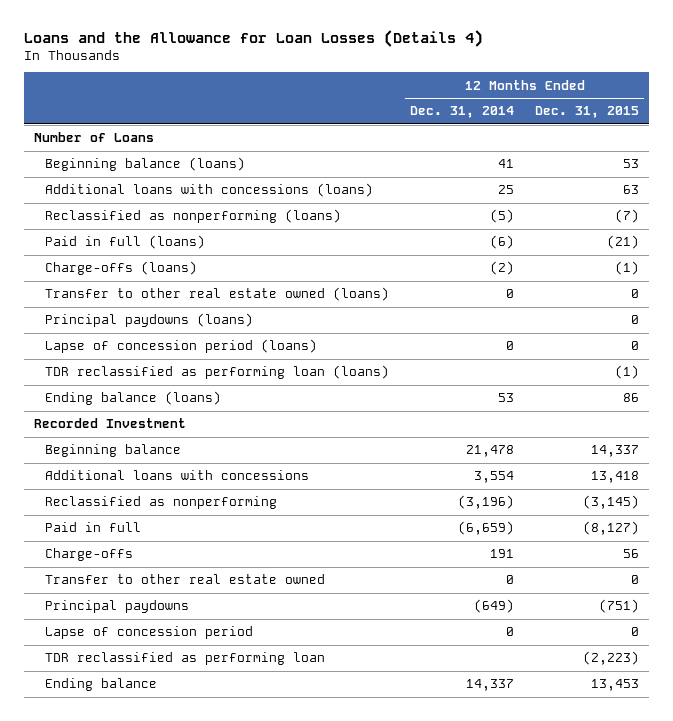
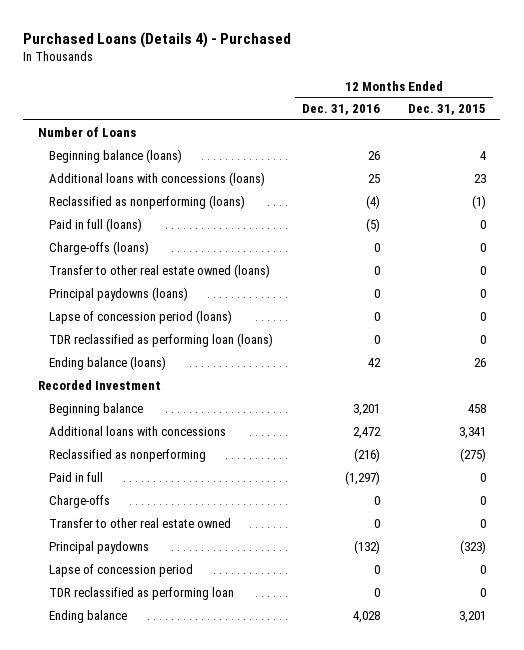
[23,30,483,48] Loans and the Allowance for Loan Losses (Details 4) -> [23,31,292,48] Purchased Loans (Details 4) - Purchased
[410,106,515,119] Dec. 31, 2014 -> none
none -> [301,104,380,116] Dec. 31, 2016
[623,159,640,169] 53 -> [480,150,488,160] 4
[623,185,640,195] 63 -> [474,173,487,183] 23
[615,209,640,224] (7) -> [472,194,487,209] (1)
[607,235,640,250] (21) -> [480,219,487,229] 0
[615,261,640,276] (1) -> [480,242,487,252] 0
[615,365,640,380] (1) -> [480,334,487,344] 0
[623,393,640,403] 86 -> [474,357,487,367] 26
[591,445,640,458] 14,337 -> [468,403,487,413] 458
[591,471,640,484] 13,418 -> [459,426,487,439] 3,341
[583,495,640,510] (3,145) -> [460,447,487,462] (275)
[583,521,640,536] (8,127) -> [480,472,487,482] 0
[623,549,640,559] 56 -> [480,495,487,505] 0
[599,599,640,614] (751) -> [460,539,487,554] (323)
[583,651,640,666] (2,223) -> [480,587,487,597] 0
[591,679,640,692] 13,453 -> [459,610,487,623] 3,201

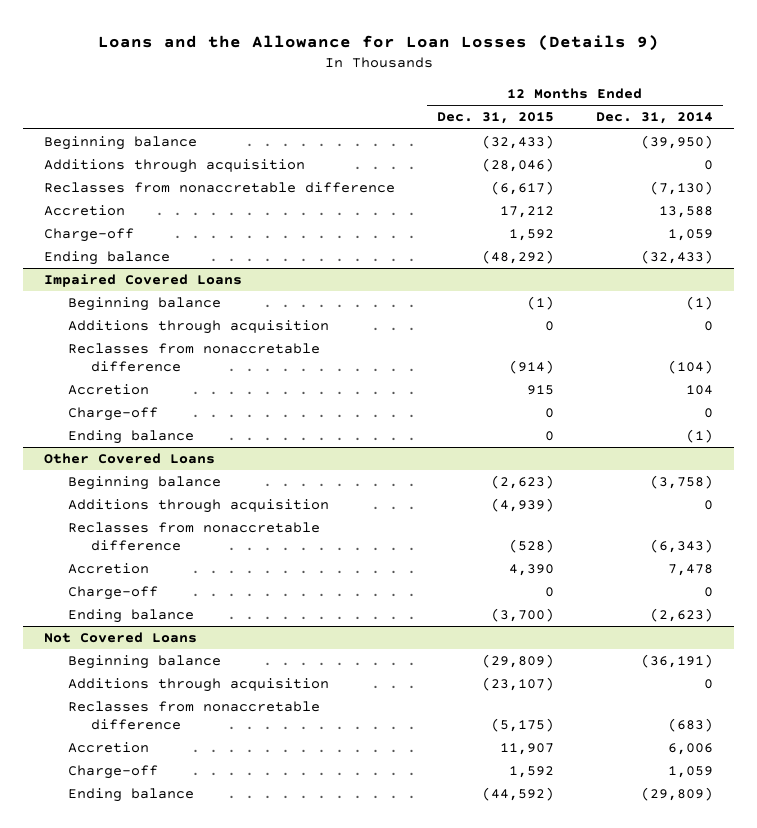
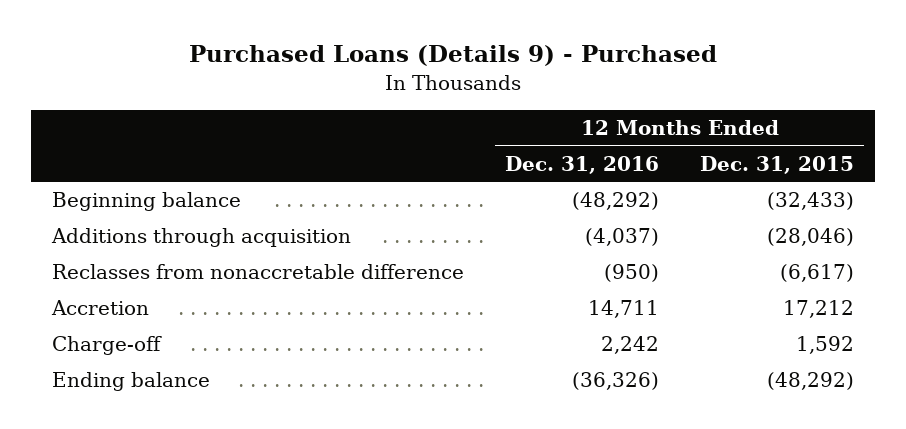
[97,34,659,51] Loans and the Allowance for Loan Losses (Details 9) -> [189,45,718,67] Purchased Loans (Details 9) - Purchased
[595,112,713,125] Dec. 31, 2014 -> none
none -> [505,155,660,174] Dec. 31, 2016
[44,274,243,288] Impaired Covered Loans -> none
[67,297,221,312] Beginning balance -> none
[67,320,329,335] Additions through acquisition -> none
[67,343,320,372] Reclasses from nonaccretable difference -> none
[67,384,149,396] Accretion -> none
[67,407,158,422] Charge-off -> none
[67,430,194,445] Ending balance -> none
[44,453,216,465] Other Covered Loans -> none
[67,476,221,491] Beginning balance -> none
[67,499,329,514] Additions through acquisition -> none
[67,522,320,551] Reclasses from nonaccretable difference -> none
[67,563,149,575] Accretion -> none
[67,586,158,601] Charge-off -> none
[67,609,194,624] Ending balance -> none
[44,632,198,644] Not Covered Loans -> none
[67,655,221,670] Beginning balance -> none
[67,678,329,693] Additions through acquisition -> none
[67,701,320,730] Reclasses from nonaccretable difference -> none
[67,742,149,754] Accretion -> none
[67,765,158,780] Charge-off -> none
[67,788,194,803] Ending balance -> none

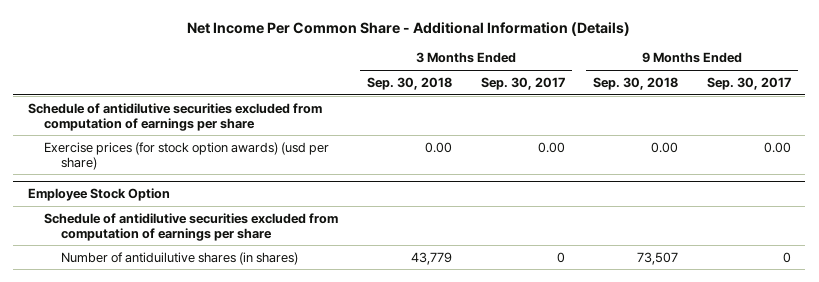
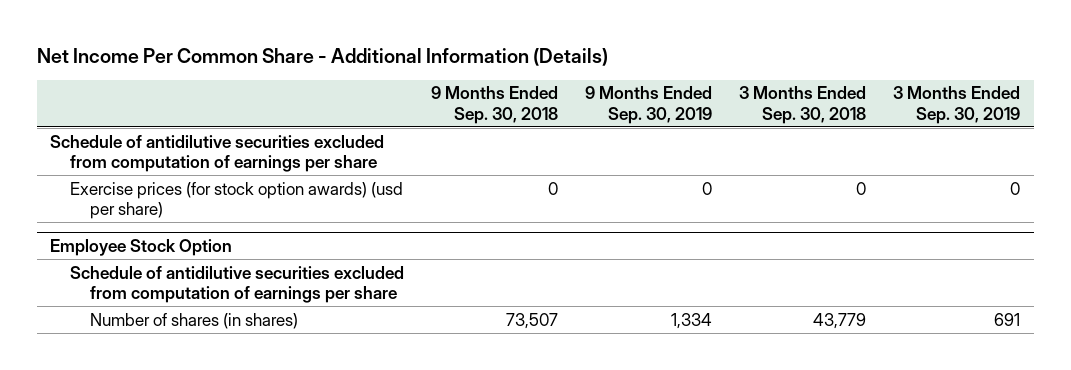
[480,76,565,90] Sep. 30, 2017 -> none
[707,76,792,90] Sep. 30, 2017 -> none
none -> [585,86,713,124] 9 Months Ended Sep. 30, 2019
none -> [893,86,1021,124] 3 Months Ended Sep. 30, 2019
[425,141,453,153] 0.00 -> [856,181,867,195] 0
[651,141,679,153] 0.00 -> [547,181,558,195] 0
[61,251,299,265] Number of antiduilutive shares (in shares) -> [89,312,298,329] Number of shares (in shares)

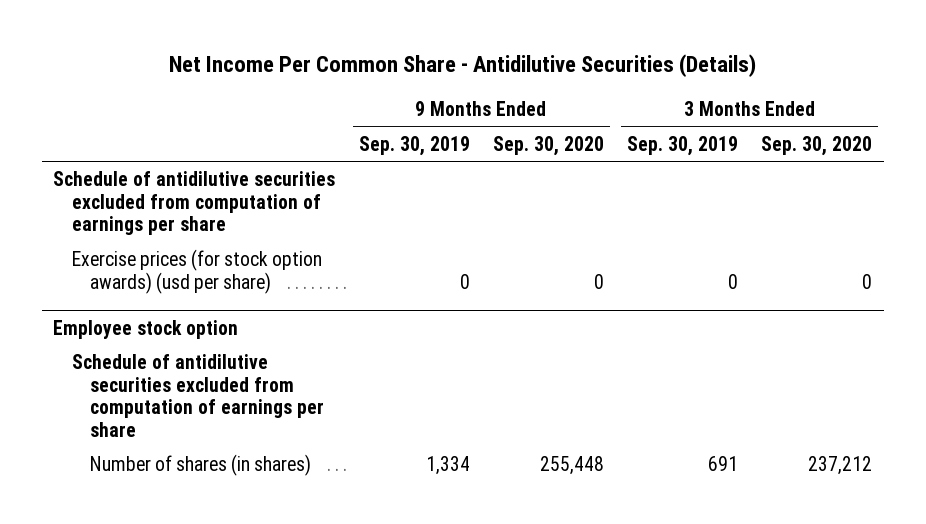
[36,47,608,66] Net Income Per Common Share - Additional Information (Details) -> [168,53,756,77] Net Income Per Common Share - Antidilutive Securities (Details)
[430,86,558,124] 9 Months Ended Sep. 30, 2018 -> none
[739,86,867,124] 3 Months Ended Sep. 30, 2018 -> none
none -> [492,135,604,156] Sep. 30, 2020
none -> [761,135,873,156] Sep. 30, 2020
[50,238,233,256] Employee Stock Option -> [53,319,239,339] Employee stock option

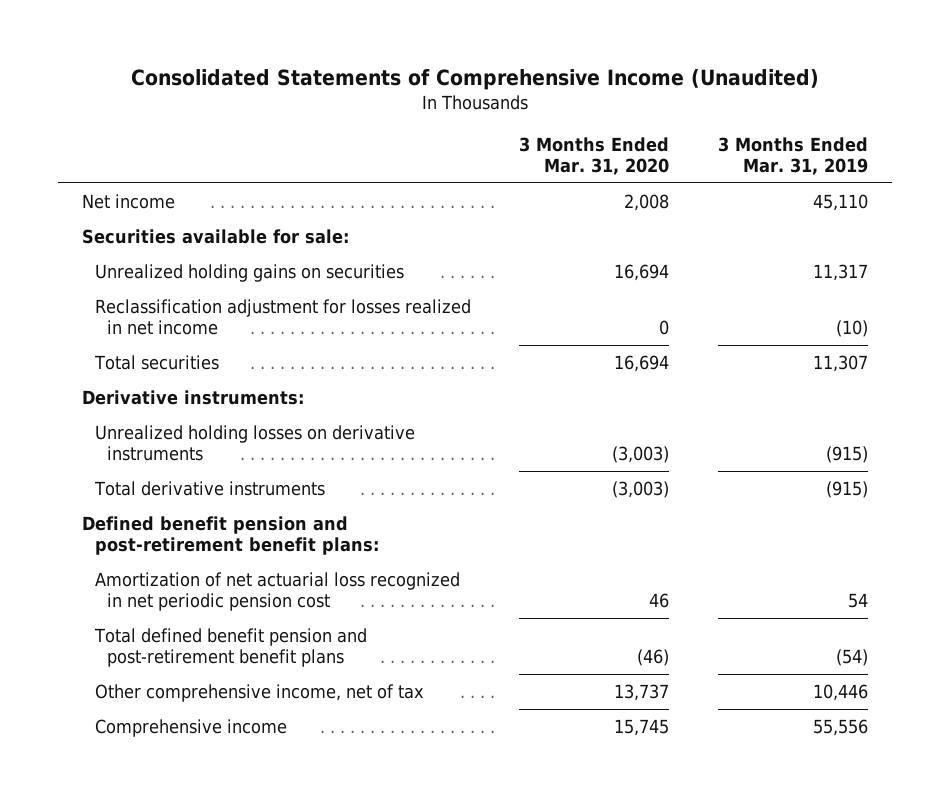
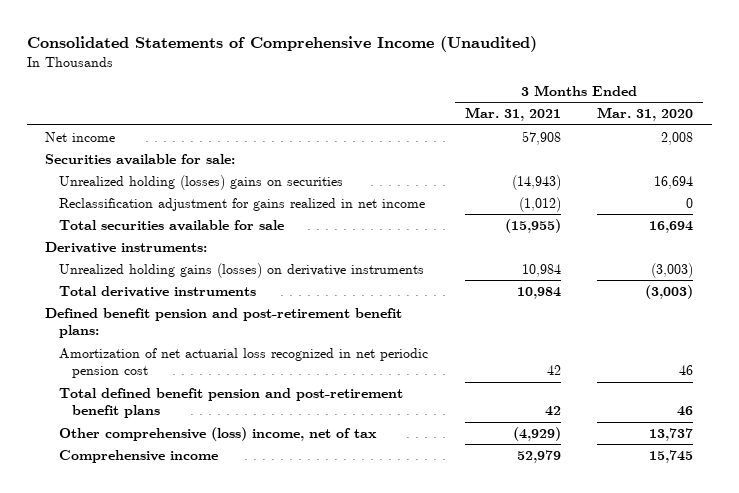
[717,137,868,175] 3 Months Ended Mar. 31, 2019 -> none
none -> [464,107,561,122] Mar. 31, 2021
[94,263,404,282] Unrealized holding gains on securities -> [58,174,343,190] Unrealized holding (losses) gains on securities
[94,298,471,335] Reclassification adjustment for losses realized in net income -> [58,197,425,211] Reclassification adjustment for gains realized in net income
[93,354,219,370] Total securities -> [58,219,284,231] Total securities available for sale
[94,424,415,461] Unrealized holding losses on derivative instruments -> [58,262,424,278] Unrealized holding gains (losses) on derivative instruments
[637,648,670,666] (46) -> [677,406,694,417] 46
[94,683,424,702] Other comprehensive income, net of tax -> [58,426,377,441] Other comprehensive (loss) income, net of tax

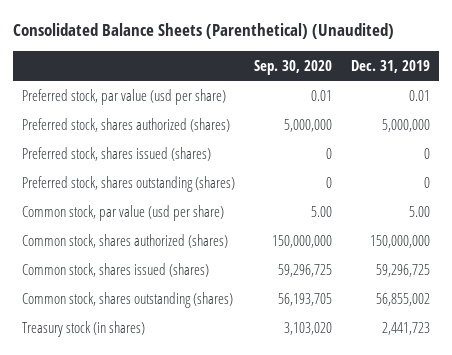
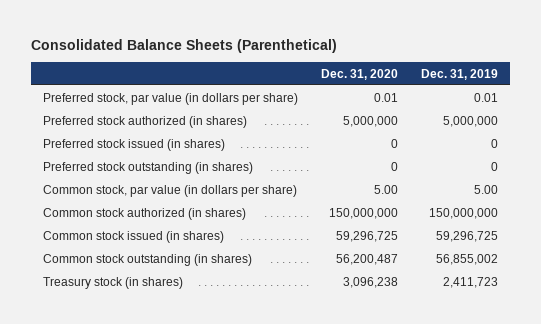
[13,23,395,40] Consolidated Balance Sheets (Parenthetical) (Unaudited) -> [31,38,338,53] Consolidated Balance Sheets (Parenthetical)
[254,60,333,76] Sep. 30, 2020 -> none
none -> [320,68,398,80] Dec. 31, 2020
[22,88,227,105] Preferred stock, par value (usd per share) -> [42,92,298,105] Preferred stock, par value (in dollars per share)
[22,117,231,132] Preferred stock, shares authorized (shares) -> [42,115,247,128] Preferred stock authorized (in shares)
[22,146,212,161] Preferred stock, shares issued (shares) -> [42,138,225,151] Preferred stock issued (in shares)
[22,175,236,192] Preferred stock, shares outstanding (shares) -> [42,161,253,174] Preferred stock outstanding (in shares)
[22,204,225,221] Common stock, par value (usd per share) -> [42,184,297,197] Common stock, par value (in dollars per share)
[22,233,229,248] Common stock, shares authorized (shares) -> [42,207,246,220] Common stock authorized (in shares)
[22,262,210,277] Common stock, shares issued (shares) -> [42,230,224,243] Common stock issued (in shares)
[22,291,234,308] Common stock, shares outstanding (shares) -> [42,253,252,266] Common stock outstanding (in shares)
[381,321,430,335] 2,441,723 -> [443,276,499,288] 2,411,723

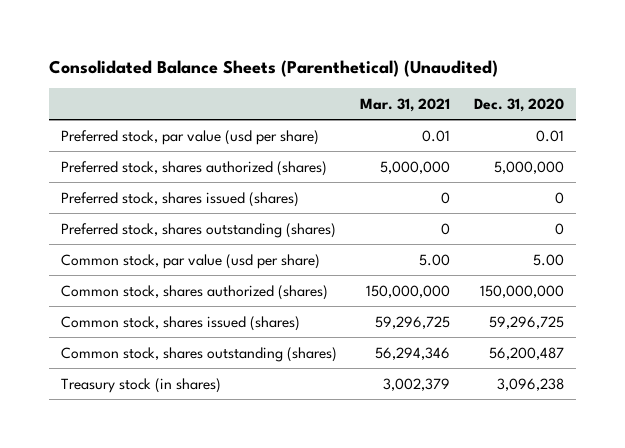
[31,38,338,53] Consolidated Balance Sheets (Parenthetical) -> [48,59,498,77] Consolidated Balance Sheets (Parenthetical) (Unaudited)
[421,68,499,80] Dec. 31, 2019 -> none
none -> [360,97,451,112] Mar. 31, 2021
[42,92,298,105] Preferred stock, par value (in dollars per share) -> [60,129,319,145] Preferred stock, par value (usd per share)
[42,115,247,128] Preferred stock authorized (in shares) -> [60,160,327,176] Preferred stock, shares authorized (shares)
[42,138,225,151] Preferred stock issued (in shares) -> [60,191,299,207] Preferred stock, shares issued (shares)
[42,161,253,174] Preferred stock outstanding (in shares) -> [60,222,336,238] Preferred stock, shares outstanding (shares)
[42,184,297,197] Common stock, par value (in dollars per share) -> [60,253,320,269] Common stock, par value (usd per share)
[42,207,246,220] Common stock authorized (in shares) -> [60,284,328,300] Common stock, shares authorized (shares)
[42,230,224,243] Common stock issued (in shares) -> [60,315,300,331] Common stock, shares issued (shares)
[42,253,252,266] Common stock outstanding (in shares) -> [60,346,337,362] Common stock, shares outstanding (shares)

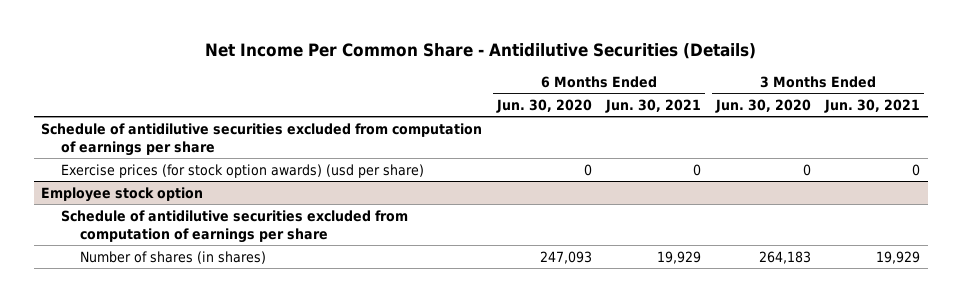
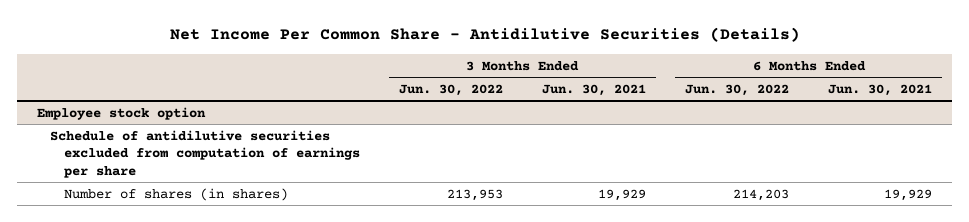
[495,98,592,113] Jun. 30, 2020 -> none
[714,98,811,113] Jun. 30, 2020 -> none
none -> [398,83,503,96] Jun. 30, 2022
none -> [685,83,790,96] Jun. 30, 2022
[41,122,483,157] Schedule of antidilutive securities excluded from computation of earnings per share -> none
[60,163,424,178] Exercise prices (for stock option awards) (usd per share) -> none

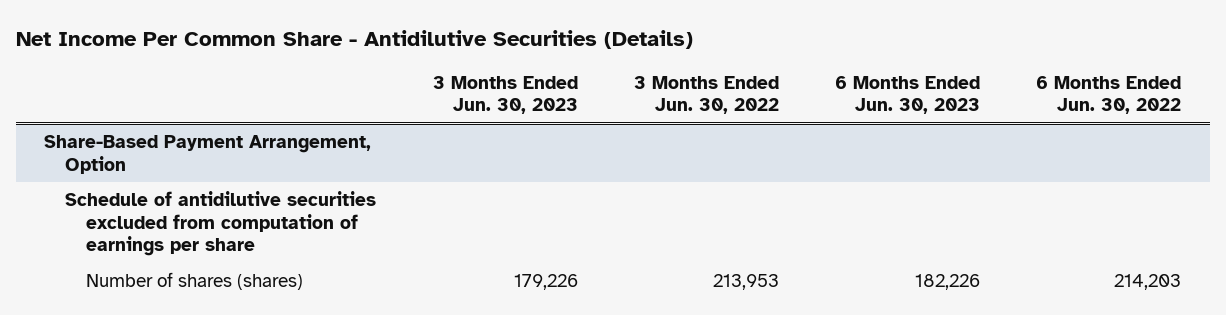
[542,83,647,96] Jun. 30, 2021 -> none
[828,83,933,96] Jun. 30, 2021 -> none
none -> [432,75,578,115] 3 Months Ended Jun. 30, 2023
none -> [835,75,981,115] 6 Months Ended Jun. 30, 2023
[36,106,206,120] Employee stock option -> [44,135,372,174] Share-Based Payment Arrangement, Option
[63,187,288,201] Number of shares (in shares) -> [86,272,304,291] Number of shares (shares)

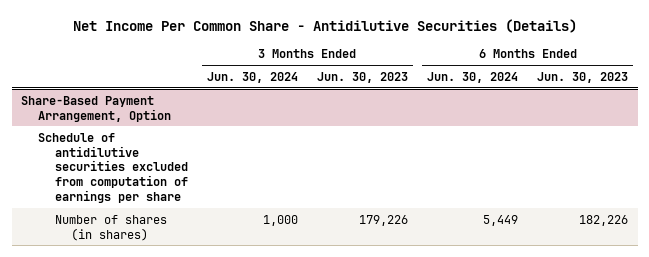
[633,75,779,115] 3 Months Ended Jun. 30, 2022 -> none
[1036,75,1182,115] 6 Months Ended Jun. 30, 2022 -> none
none -> [206,71,298,83] Jun. 30, 2024
none -> [427,71,519,83] Jun. 30, 2024
[86,272,304,291] Number of shares (shares) -> [54,214,167,241] Number of shares (in shares)

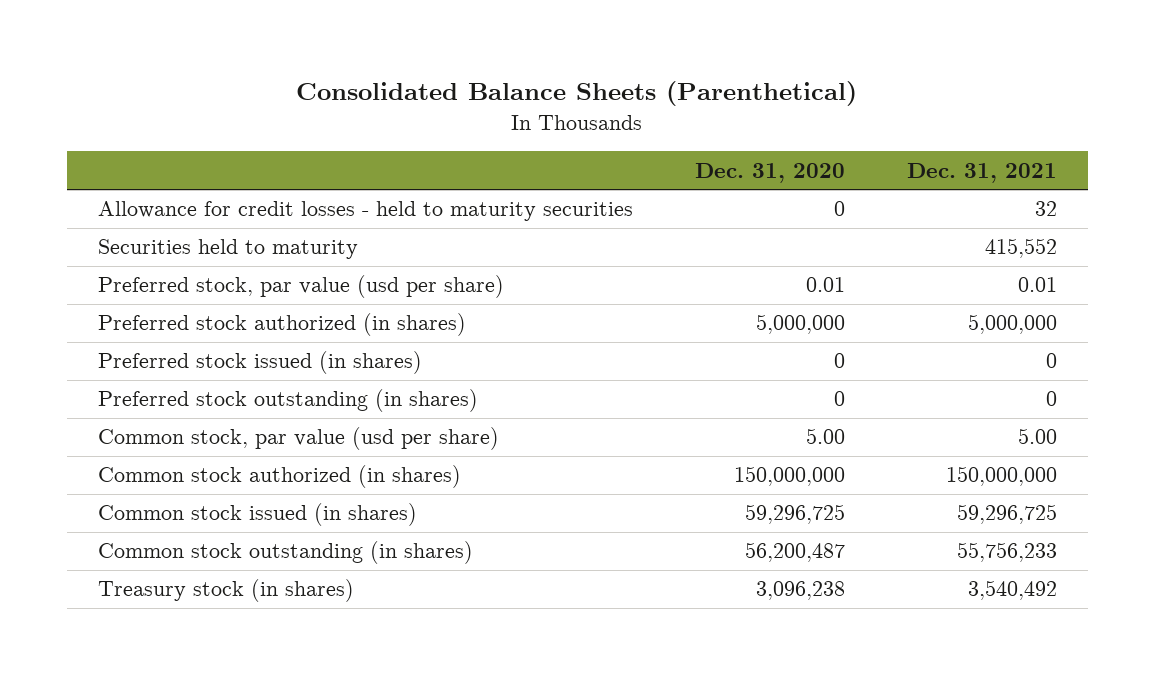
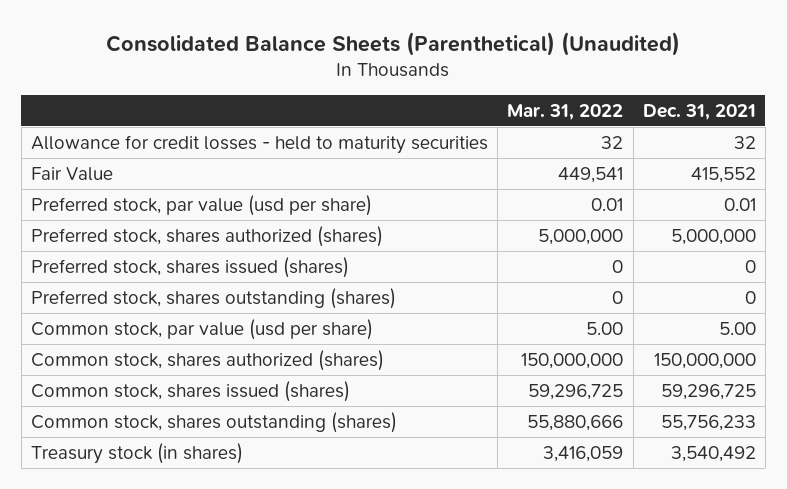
[296,81,858,107] Consolidated Balance Sheets (Parenthetical) -> [106,31,681,56] Consolidated Balance Sheets (Parenthetical) (Unaudited)
[694,162,845,183] Dec. 31, 2020 -> none
none -> [507,103,624,120] Mar. 31, 2022
[97,239,358,260] Securities held to maturity -> [31,166,114,181] Fair Value
[97,313,466,337] Preferred stock authorized (in shares) -> [31,225,384,247] Preferred stock, shares authorized (shares)
[97,351,422,375] Preferred stock issued (in shares) -> [31,256,350,278] Preferred stock, shares issued (shares)
[97,389,478,413] Preferred stock outstanding (in shares) -> [31,287,397,309] Preferred stock, shares outstanding (shares)
[97,465,461,489] Common stock authorized (in shares) -> [31,349,385,371] Common stock, shares authorized (shares)
[97,503,417,527] Common stock issued (in shares) -> [31,380,351,402] Common stock, shares issued (shares)
[97,541,473,565] Common stock outstanding (in shares) -> [31,411,398,433] Common stock, shares outstanding (shares)

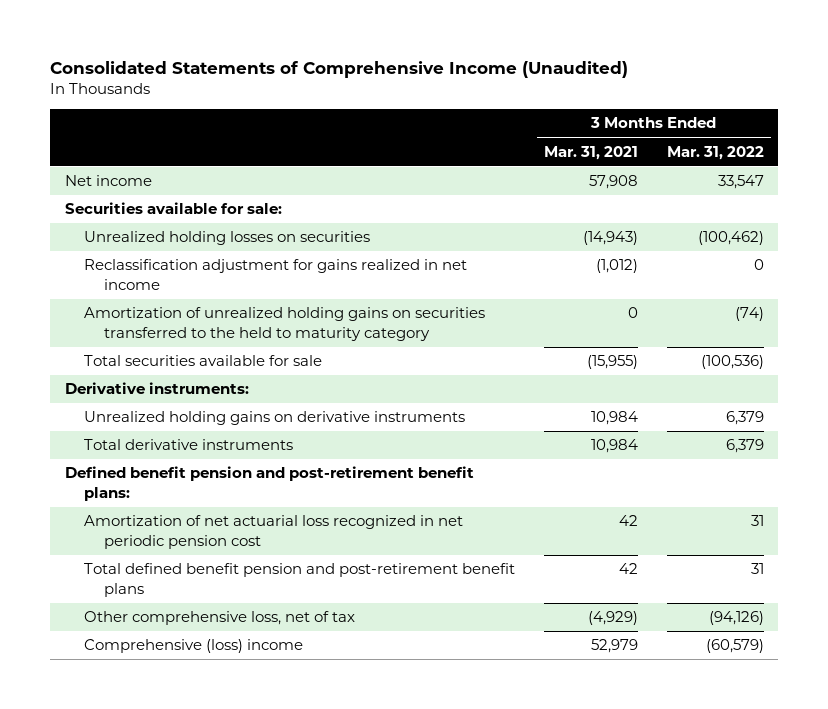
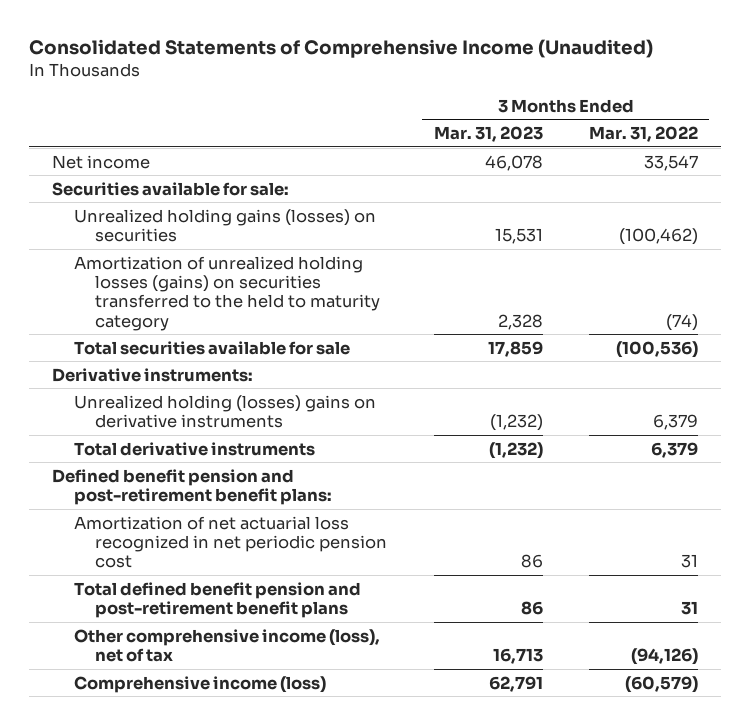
[543,145,638,160] Mar. 31, 2021 -> none
none -> [433,126,543,143] Mar. 31, 2023
[84,259,468,290] Reclassification adjustment for gains realized in net income -> none
[84,231,371,246] Unrealized holding losses on securities -> [73,208,376,242] Unrealized holding gains (losses) on securities
[84,307,486,341] Amortization of unrealized holding gains on securities transferred to the held to maturity category -> [73,255,381,331] Amortization of unrealized holding losses (gains) on securities transferred to the held to maturity category
[84,411,466,426] Unrealized holding gains on derivative instruments -> [73,394,376,428] Unrealized holding (losses) gains on derivative instruments
[84,611,356,626] Other comprehensive loss, net of tax -> [73,628,380,662] Other comprehensive income (loss), net of tax
[84,639,304,654] Comprehensive (loss) income -> [73,675,326,693] Comprehensive income (loss)

